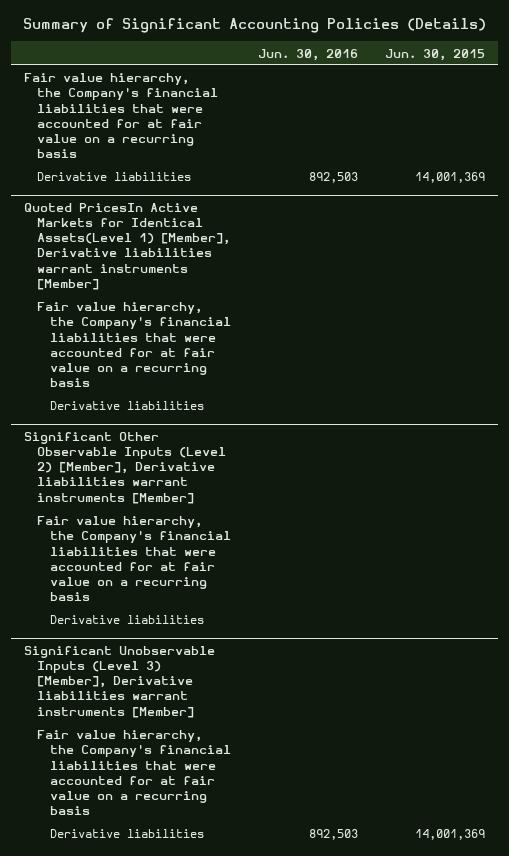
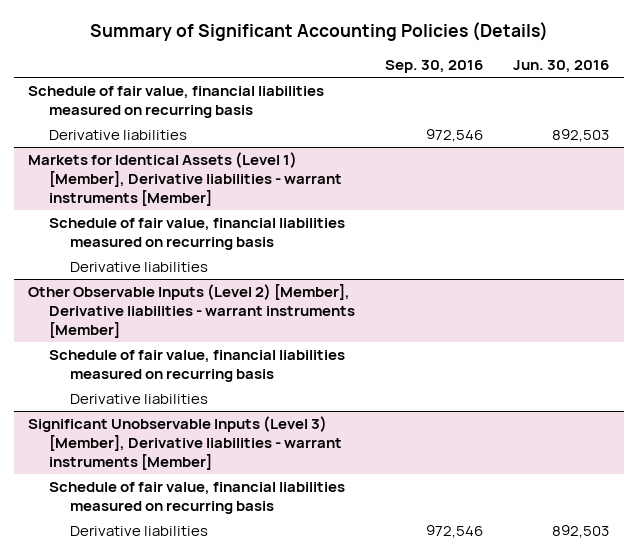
[384,48,485,61] Jun. 30, 2015 -> none
none -> [385,60,484,74] Sep. 30, 2016
[24,73,219,159] Fair value hierarchy, the Company's financial liabilities that were accounted for at fair value on a recurring basis -> [28,86,325,118] Schedule of fair value, financial liabilities measured on recurring basis
[24,202,231,290] Quoted PricesIn Active Markets for Identical Assets(Level 1) [Member], Derivative liabilities warrant instruments [Member] -> [28,152,343,206] Markets for Identical Assets (Level 1) [Member], Derivative liabilities - warrant instruments [Member]
[37,302,232,388] Fair value hierarchy, the Company's financial liabilities that were accounted for at fair value on a recurring basis -> [49,218,346,250] Schedule of fair value, financial liabilities measured on recurring basis
[24,431,227,504] Significant Other Observable Inputs (Level 2) [Member], Derivative liabilities warrant instruments [Member] -> [28,284,356,338] Other Observable Inputs (Level 2) [Member], Derivative liabilities - warrant instruments [Member]
[37,516,232,602] Fair value hierarchy, the Company's financial liabilities that were accounted for at fair value on a recurring basis -> [49,350,346,382] Schedule of fair value, financial liabilities measured on recurring basis
[24,645,216,718] Significant Unobservable Inputs (Level 3) [Member], Derivative liabilities warrant instruments [Member] -> [28,416,343,470] Significant Unobservable Inputs (Level 3) [Member], Derivative liabilities - warrant instruments [Member]
[37,730,232,816] Fair value hierarchy, the Company's financial liabilities that were accounted for at fair value on a recurring basis -> [49,482,346,514] Schedule of fair value, financial liabilities measured on recurring basis

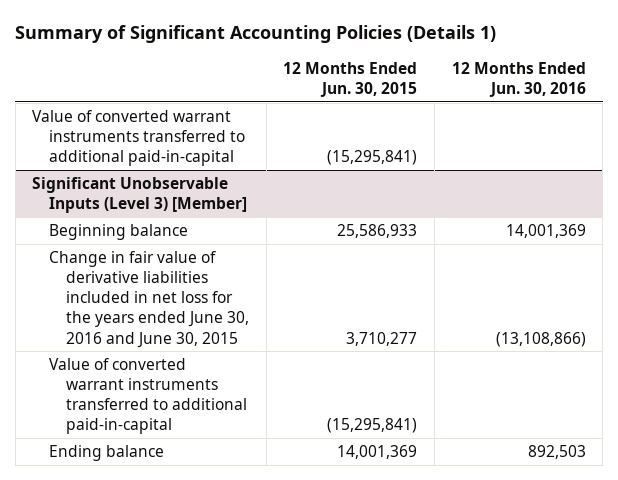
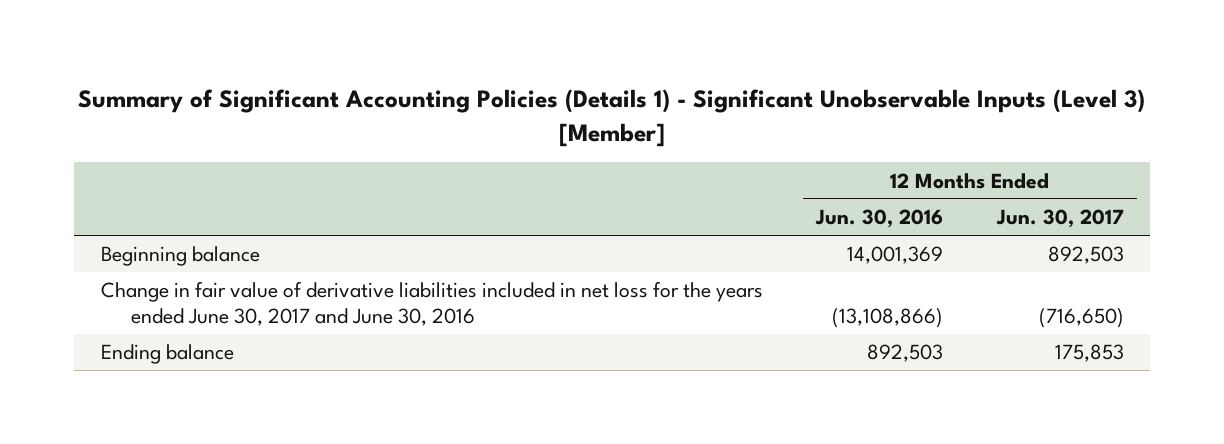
[15,25,497,44] Summary of Significant Accounting Policies (Details 1) -> [78,89,1146,147] Summary of Significant Accounting Policies (Details 1) - Significant Unobservable Inputs (Level 3) [Member]
[283,61,418,98] 12 Months Ended Jun. 30, 2015 -> none
none -> [995,208,1124,228] Jun. 30, 2017
[32,109,246,167] Value of converted warrant instruments transferred to additional paid-in-capital -> none
[32,176,248,214] Significant Unobservable Inputs (Level 3) [Member] -> none
[49,357,248,435] Value of converted warrant instruments transferred to additional paid-in-capital -> none
[49,250,250,348] Change in fair value of derivative liabilities included in net loss for the years ended June 30, 2016 and June 30, 2015 -> [100,281,763,326] Change in fair value of derivative liabilities included in net loss for the years ended June 30, 2017 and June 30, 2016

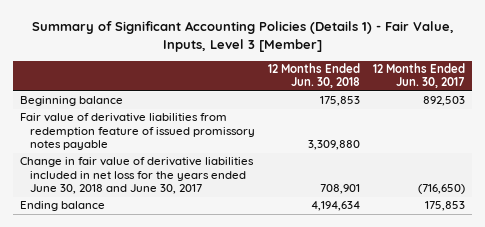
[78,89,1146,147] Summary of Significant Accounting Policies (Details 1) - Significant Unobservable Inputs (Level 3) [Member] -> [31,21,454,53] Summary of Significant Accounting Policies (Details 1) - Fair Value, Inputs, Level 3 [Member]
[815,208,944,228] Jun. 30, 2016 -> none
none -> [267,62,360,89] 12 Months Ended Jun. 30, 2018
none -> [20,113,255,151] Fair value of derivative liabilities from redemption feature of issued promissory notes payable
[100,281,763,326] Change in fair value of derivative liabilities included in net loss for the years ended June 30, 2017 and June 30, 2016 -> [20,157,255,195] Change in fair value of derivative liabilities included in net loss for the years ended June 30, 2018 and June 30, 2017

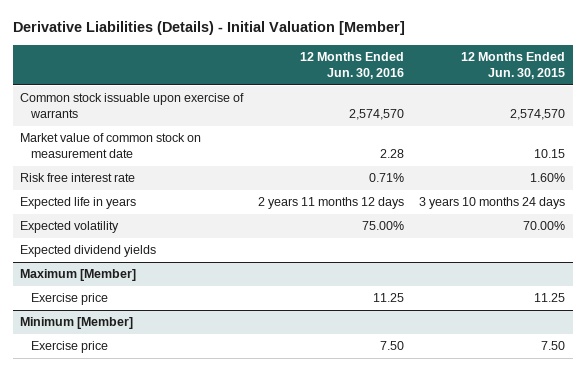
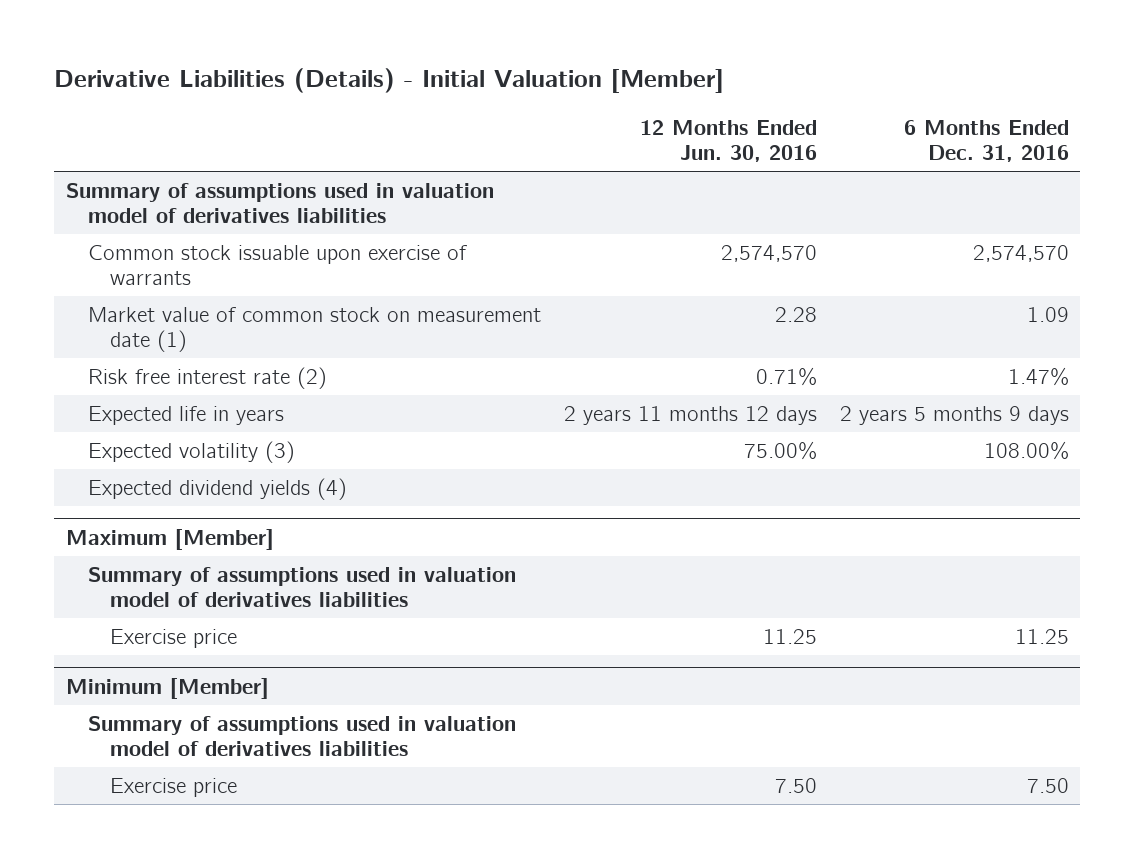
[461,52,566,80] 12 Months Ended Jun. 30, 2015 -> none
none -> [903,119,1069,162] 6 Months Ended Dec. 31, 2016
none -> [65,183,494,224] Summary of assumptions used in valuation model of derivatives liabilities
[20,133,202,159] Market value of common stock on measurement date -> [88,307,542,353] Market value of common stock on measurement date (1)
[20,173,136,183] Risk free interest rate -> [88,367,328,390] Risk free interest rate (2)
[20,221,120,234] Expected volatility -> [88,441,296,464] Expected volatility (3)
[20,245,157,258] Expected dividend yields -> [88,478,348,501] Expected dividend yields (4)
none -> [88,567,517,608] Summary of assumptions used in valuation model of derivatives liabilities
none -> [88,716,517,757] Summary of assumptions used in valuation model of derivatives liabilities

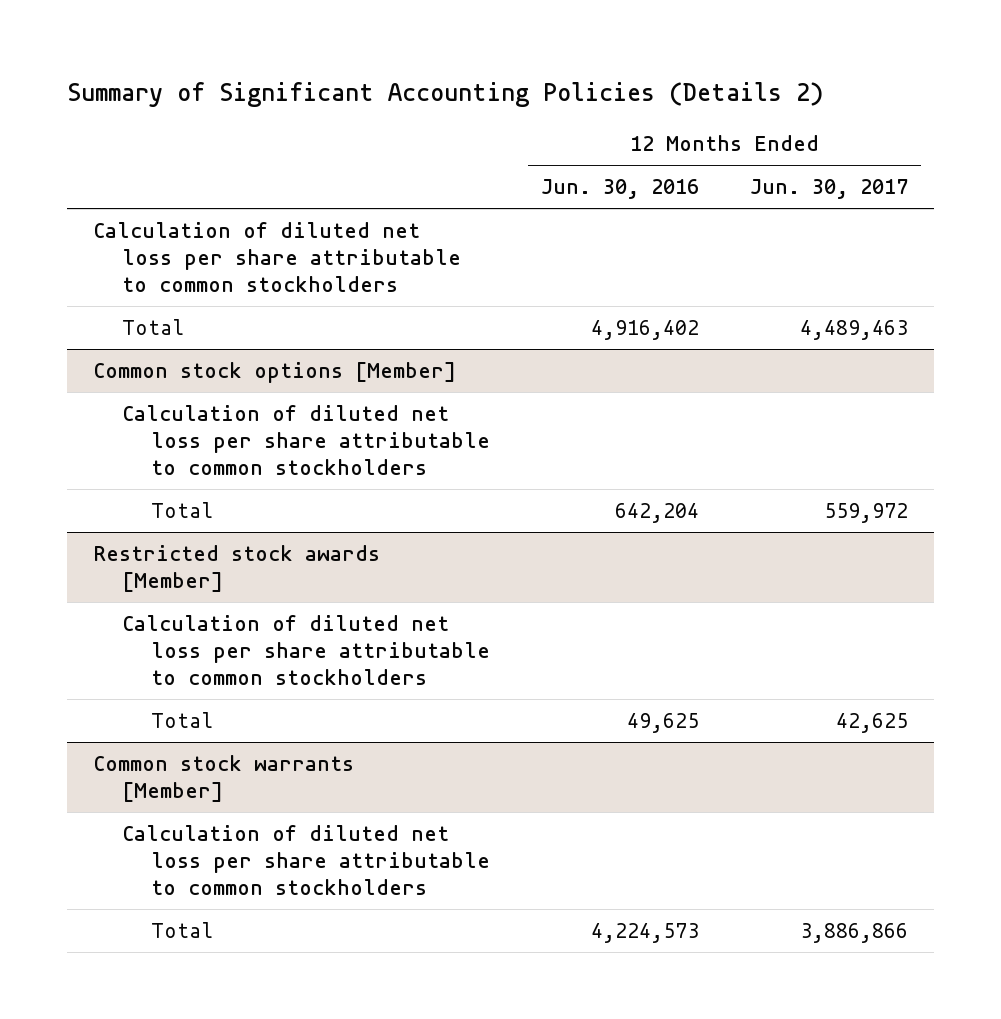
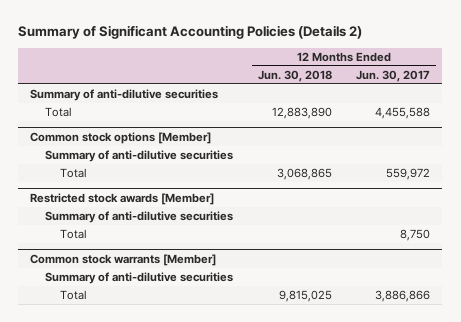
[540,179,699,200] Jun. 30, 2016 -> none
none -> [257,69,332,82] Jun. 30, 2018
[92,221,461,292] Calculation of diluted net loss per share attributable to common stockholders -> [30,89,219,102] Summary of anti-dilutive securities
[800,319,909,340] 4,489,463 -> [375,107,431,120] 4,455,588
[121,404,490,475] Calculation of diluted net loss per share attributable to common stockholders -> [45,150,234,163] Summary of anti-dilutive securities
[121,614,490,685] Calculation of diluted net loss per share attributable to common stockholders -> [45,211,234,224] Summary of anti-dilutive securities
[836,712,909,733] 42,625 -> [400,229,431,242] 8,750
[121,824,490,895] Calculation of diluted net loss per share attributable to common stockholders -> [45,272,234,285] Summary of anti-dilutive securities

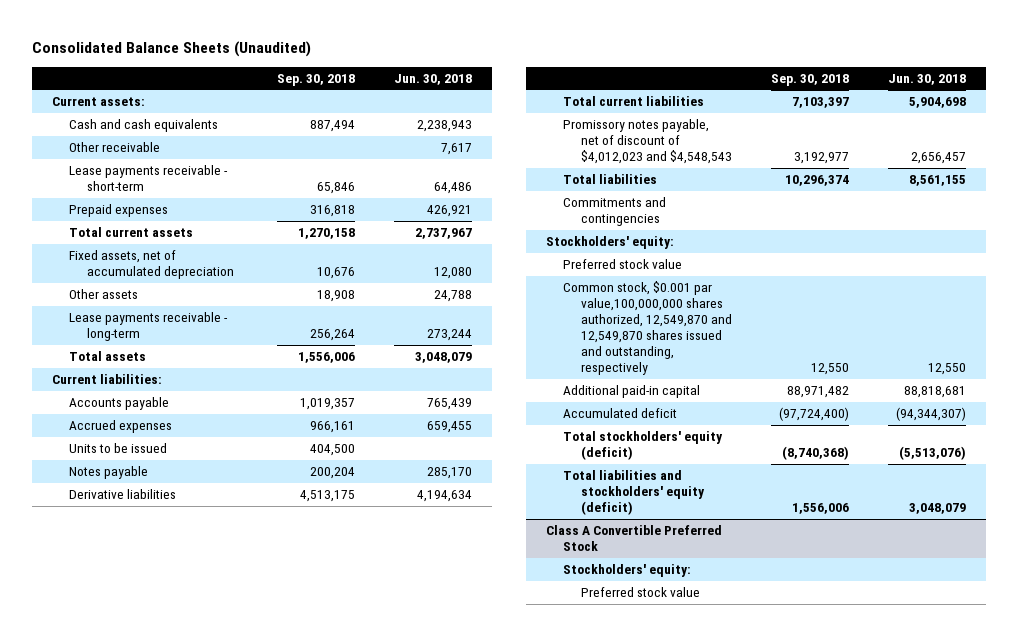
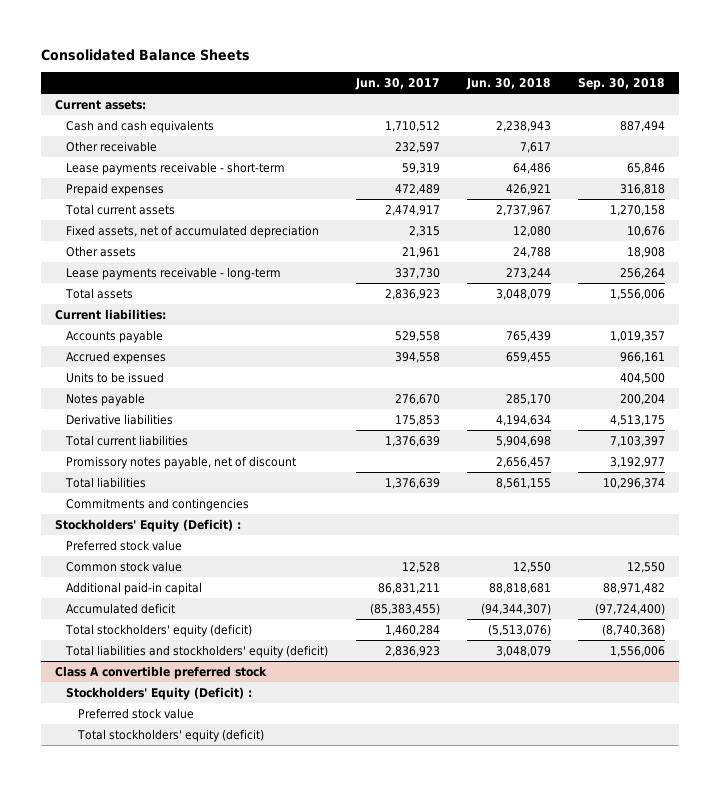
[32,41,312,58] Consolidated Balance Sheets (Unaudited) -> [41,48,251,61] Consolidated Balance Sheets
none -> [354,78,440,91] Jun. 30, 2017
[563,119,732,165] Promissory notes payable, net of discount of $4,012,023 and $4,548,543 -> [66,455,297,469] Promissory notes payable, net of discount
[545,236,674,250] Stockholders' equity: -> [54,518,241,532] Stockholders' Equity (Deficit) :
[563,281,732,376] Common stock, $0.001 par value,100,000,000 shares authorized, 12,549,870 and 12,549,870 shares issued and outstanding, respectively -> [66,560,183,572] Common stock value
[545,525,722,552] Class A Convertible Preferred Stock -> [54,665,267,679] Class A convertible preferred stock
[563,564,692,578] Stockholders' equity: -> [66,686,253,700] Stockholders' Equity (Deficit) :
none -> [76,728,264,742] Total stockholders' equity (deficit)

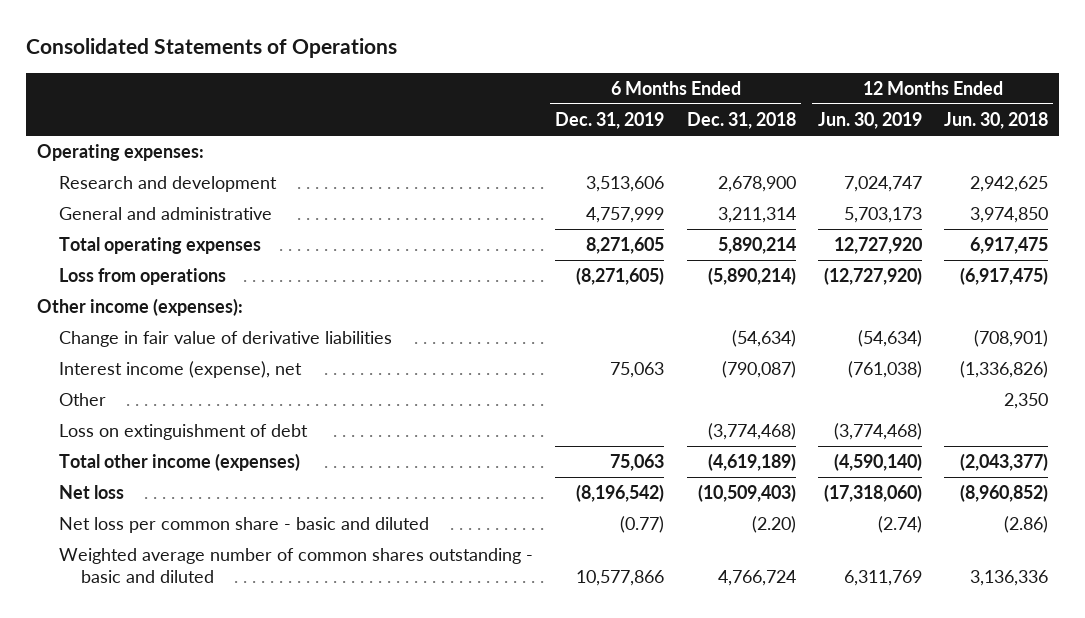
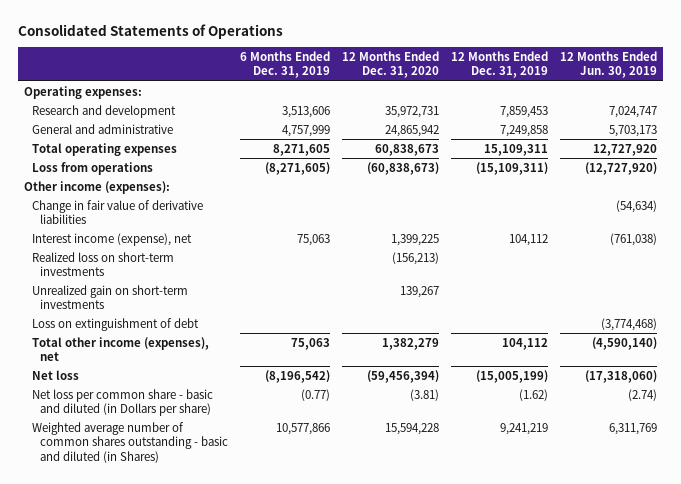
[686,111,796,129] Dec. 31, 2018 -> none
[943,111,1048,129] Jun. 30, 2018 -> none
none -> [342,50,440,79] 12 Months Ended Dec. 31, 2020
none -> [451,50,549,79] 12 Months Ended Dec. 31, 2019
[59,393,107,407] Other -> none
none -> [31,251,174,277] Realized loss on short-term investments
none -> [31,284,188,310] Unrealized gain on short-term investments
[59,453,301,472] Total other income (expenses) -> [31,336,209,362] Total other income (expenses), net
[59,517,430,534] Net loss per common share - basic and diluted -> [31,388,213,417] Net loss per common share - basic and diluted (in Dollars per share)
[59,548,534,583] Weighted average number of common shares outstanding - basic and diluted -> [31,421,228,463] Weighted average number of common shares outstanding - basic and diluted (in Shares)

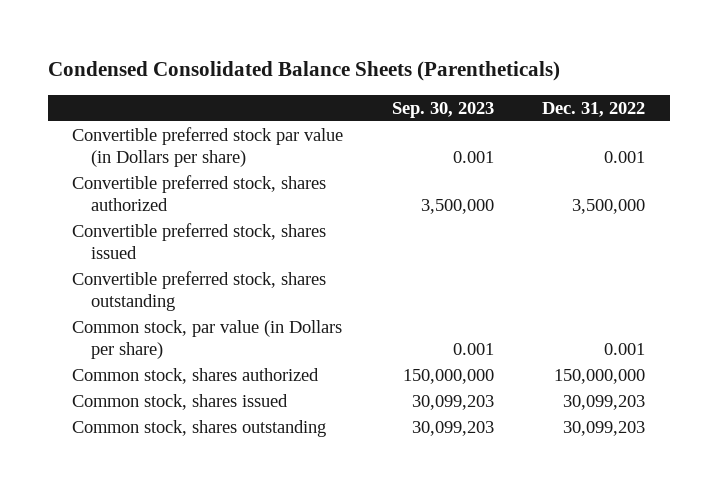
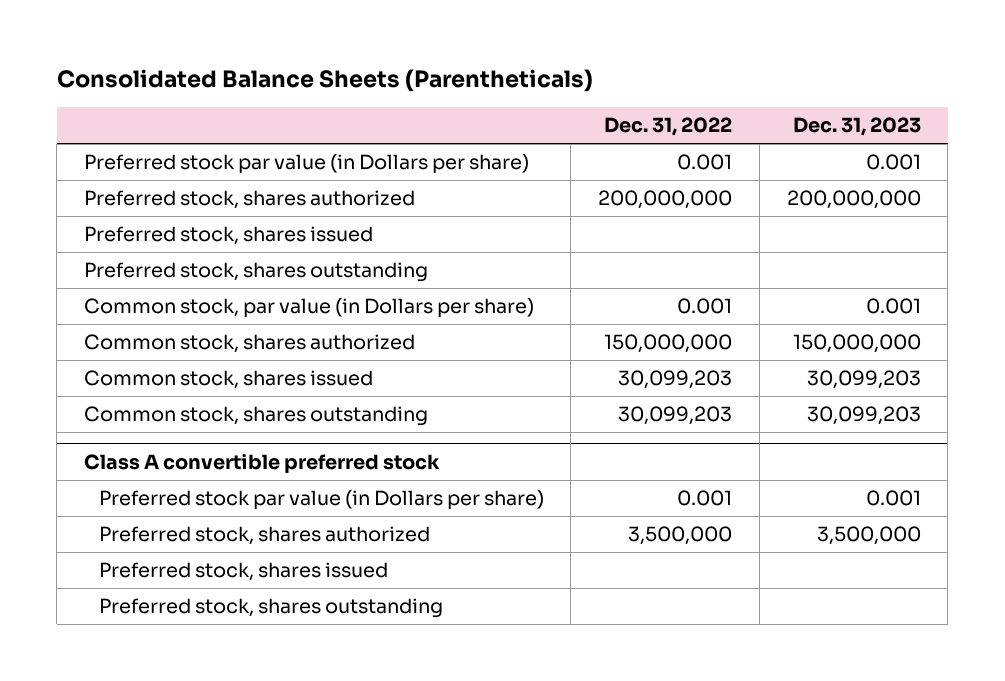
[47,61,560,82] Condensed Consolidated Balance Sheets (Parentheticals) -> [56,69,593,93] Consolidated Balance Sheets (Parentheticals)
[391,101,494,118] Sep. 30, 2023 -> none
none -> [792,117,921,137] Dec. 31, 2023
[72,127,344,167] Convertible preferred stock par value (in Dollars per share) -> [83,153,529,174] Preferred stock par value (in Dollars per share)
[72,175,327,211] Convertible preferred stock, shares authorized -> [83,190,415,210] Preferred stock, shares authorized
[572,198,646,214] 3,500,000 -> [598,190,733,210] 200,000,000
[72,223,327,259] Convertible preferred stock, shares issued -> [83,226,373,246] Preferred stock, shares issued
[72,271,327,311] Convertible preferred stock, shares outstanding -> [83,262,428,283] Preferred stock, shares outstanding
none -> [83,454,440,474] Class A convertible preferred stock
none -> [98,489,544,510] Preferred stock par value (in Dollars per share)
none -> [98,526,430,546] Preferred stock, shares authorized
none -> [98,562,388,582] Preferred stock, shares issued
none -> [98,598,443,619] Preferred stock, shares outstanding

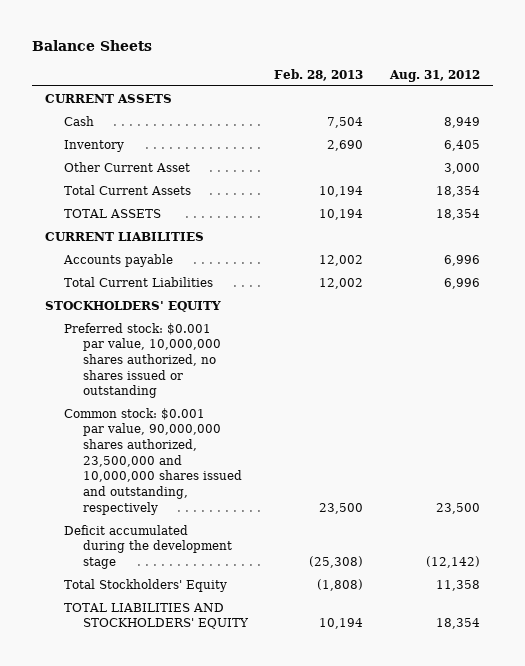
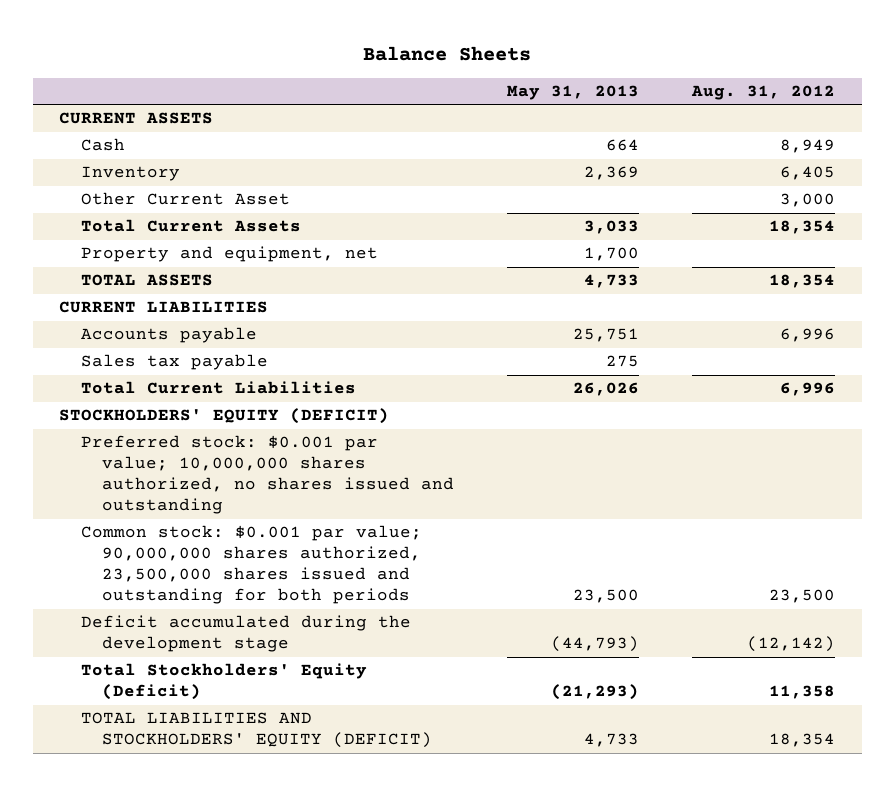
[274,68,364,81] Feb. 28, 2013 -> none
none -> [507,85,640,101] May 31, 2013
none -> [80,246,378,263] Property and equipment, net
none -> [80,354,268,371] Sales tax payable
[45,300,222,312] STOCKHOLDERS' EQUITY -> [59,408,390,425] STOCKHOLDERS' EQUITY (DEFICIT)
[64,322,221,399] Preferred stock: $0.001 par value, 10,000,000 shares authorized, no shares issued or outstanding -> [80,435,455,515] Preferred stock: $0.001 par value; 10,000,000 shares authorized, no shares issued and outstanding
[64,407,242,515] Common stock: $0.001 par value, 90,000,000 shares authorized, 23,500,000 and 10,000,000 shares issued and outstanding, respectively -> [80,525,422,605] Common stock: $0.001 par value; 90,000,000 shares authorized, 23,500,000 shares issued and outstanding for both periods
[64,578,228,592] Total Stockholders' Equity -> [80,663,367,701] Total Stockholders' Equity (Deficit)
[64,602,249,630] TOTAL LIABILITIES AND STOCKHOLDERS' EQUITY -> [80,712,433,749] TOTAL LIABILITIES AND STOCKHOLDERS' EQUITY (DEFICIT)

